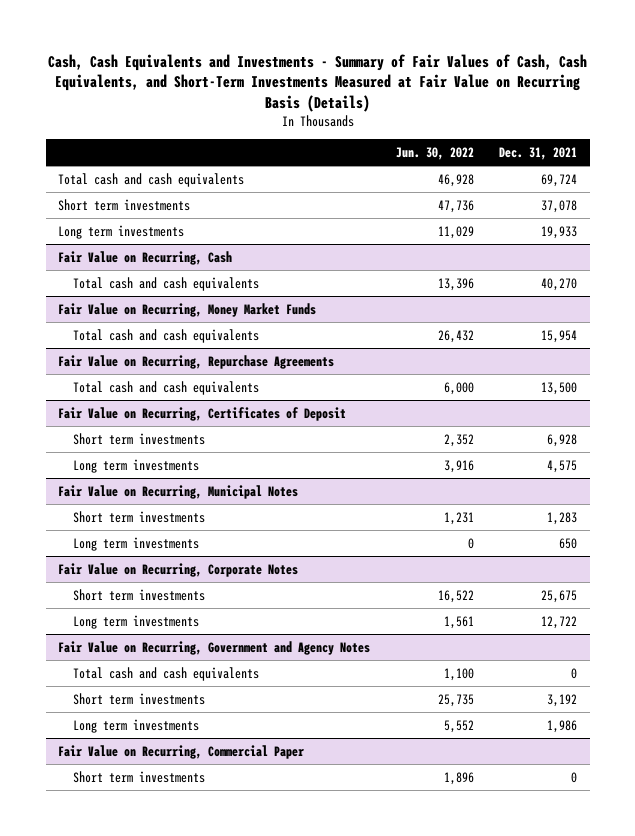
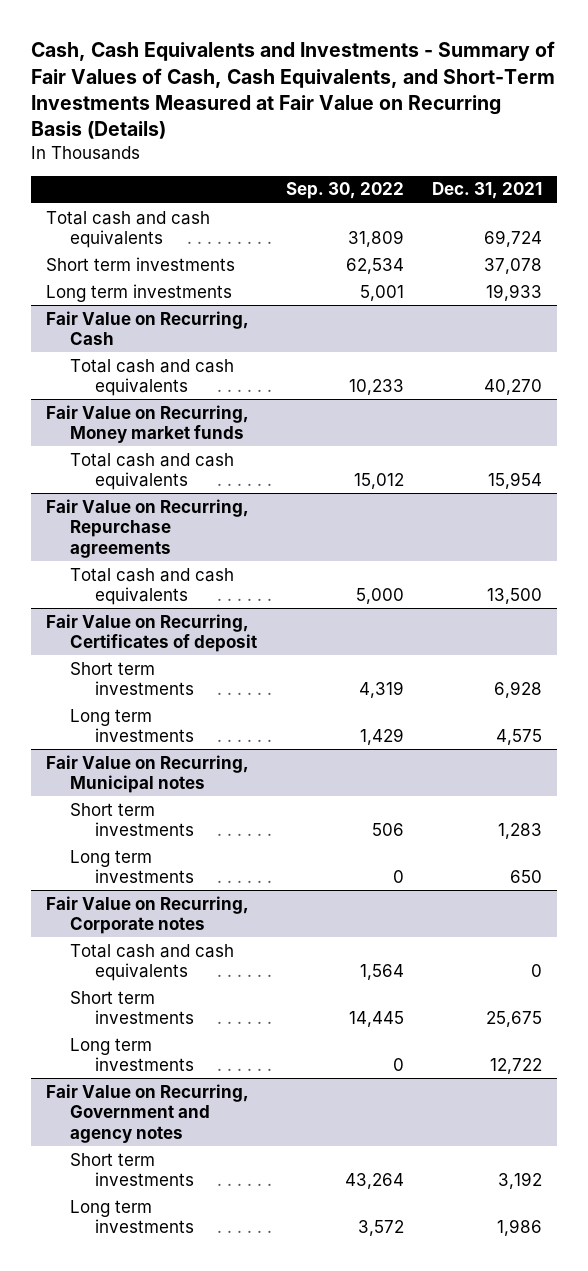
[395,146,474,160] Jun. 30, 2022 -> none
none -> [285,182,404,200] Sep. 30, 2022
[58,302,317,317] Fair Value on Recurring, Money Market Funds -> [45,404,249,444] Fair Value on Recurring, Money market funds
[58,354,335,369] Fair Value on Recurring, Repurchase Agreements -> [45,498,249,558] Fair Value on Recurring, Repurchase agreements
[58,406,347,421] Fair Value on Recurring, Certificates of Deposit -> [45,613,258,653] Fair Value on Recurring, Certificates of deposit
[58,484,299,499] Fair Value on Recurring, Municipal Notes -> [45,754,249,794] Fair Value on Recurring, Municipal notes
[58,562,299,577] Fair Value on Recurring, Corporate Notes -> [45,895,249,935] Fair Value on Recurring, Corporate notes
none -> [70,943,235,982] Total cash and cash equivalents
[72,666,259,681] Total cash and cash equivalents -> none
[58,640,371,655] Fair Value on Recurring, Government and Agency Notes -> [45,1083,249,1143] Fair Value on Recurring, Government and agency notes
[58,744,305,759] Fair Value on Recurring, Commercial Paper -> none
[72,770,205,783] Short term investments -> none

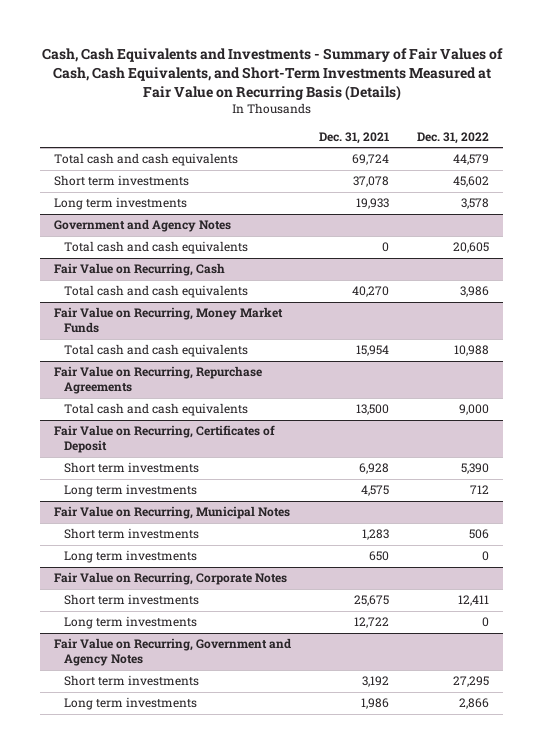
[285,182,404,200] Sep. 30, 2022 -> none
none -> [417,131,490,144] Dec. 31, 2022
none -> [54,219,232,233] Government and Agency Notes
none -> [63,241,248,255] Total cash and cash equivalents
[45,404,249,444] Fair Value on Recurring, Money market funds -> [54,307,284,334] Fair Value on Recurring, Money Market Funds
[45,498,249,558] Fair Value on Recurring, Repurchase agreements -> [54,366,263,395] Fair Value on Recurring, Repurchase Agreements
[45,613,258,653] Fair Value on Recurring, Certificates of deposit -> [54,425,276,454] Fair Value on Recurring, Certificates of Deposit
[45,754,249,794] Fair Value on Recurring, Municipal notes -> [54,506,291,520] Fair Value on Recurring, Municipal Notes
[70,943,235,982] Total cash and cash equivalents -> none
[45,895,249,935] Fair Value on Recurring, Corporate notes -> [54,572,288,586] Fair Value on Recurring, Corporate Notes
[45,1083,249,1143] Fair Value on Recurring, Government and agency notes -> [54,638,292,667] Fair Value on Recurring, Government and Agency Notes

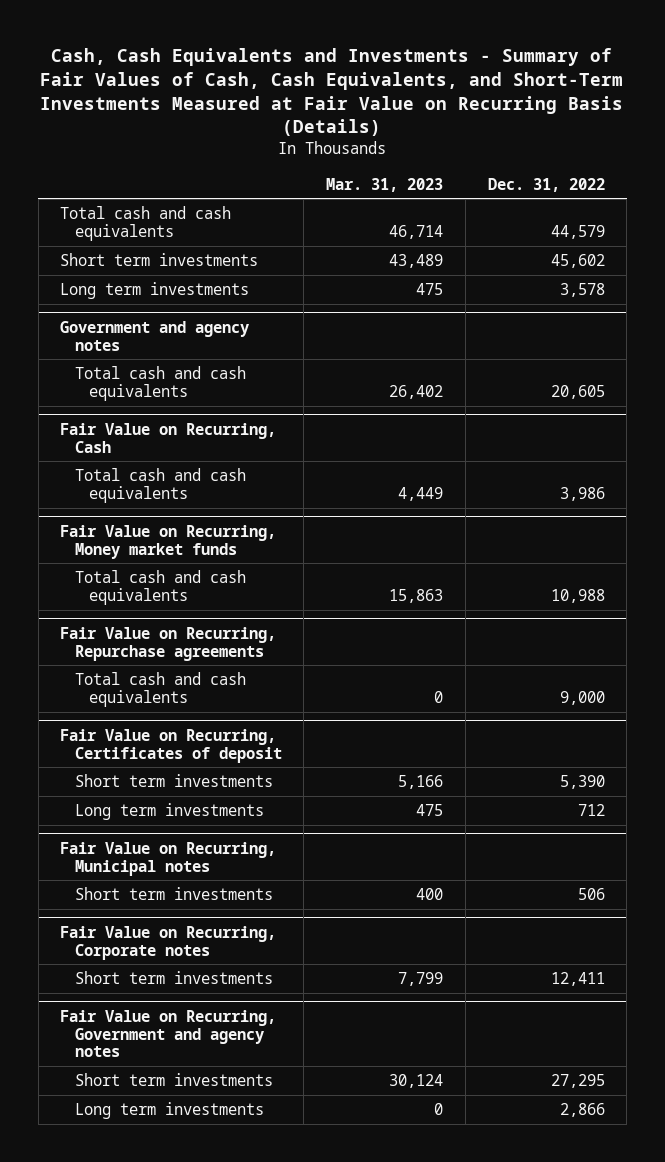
[319,131,390,144] Dec. 31, 2021 -> none
none -> [326,177,444,192] Mar. 31, 2023
[54,219,232,233] Government and Agency Notes -> [60,320,250,351] Government and agency notes
[54,307,284,334] Fair Value on Recurring, Money Market Funds -> [60,524,277,559] Fair Value on Recurring, Money market funds
[54,366,263,395] Fair Value on Recurring, Repurchase Agreements -> [60,626,277,661] Fair Value on Recurring, Repurchase agreements
[54,425,276,454] Fair Value on Recurring, Certificates of Deposit -> [60,728,282,763] Fair Value on Recurring, Certificates of deposit
[54,506,291,520] Fair Value on Recurring, Municipal Notes -> [60,841,277,876] Fair Value on Recurring, Municipal notes
[63,550,197,564] Long term investments -> none
[54,572,288,586] Fair Value on Recurring, Corporate Notes -> [60,925,277,960] Fair Value on Recurring, Corporate notes
[63,616,197,630] Long term investments -> none
[54,638,292,667] Fair Value on Recurring, Government and Agency Notes -> [60,1009,277,1058] Fair Value on Recurring, Government and agency notes

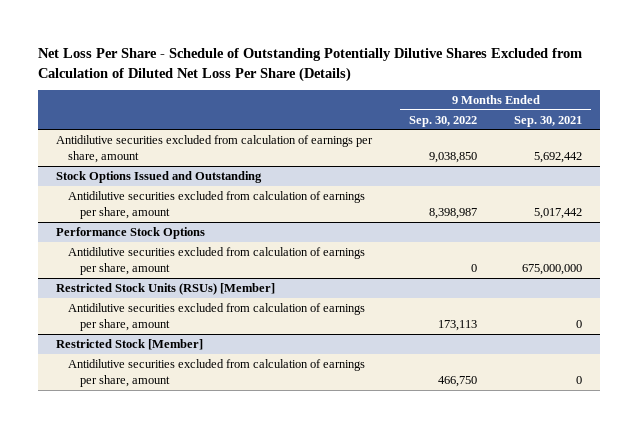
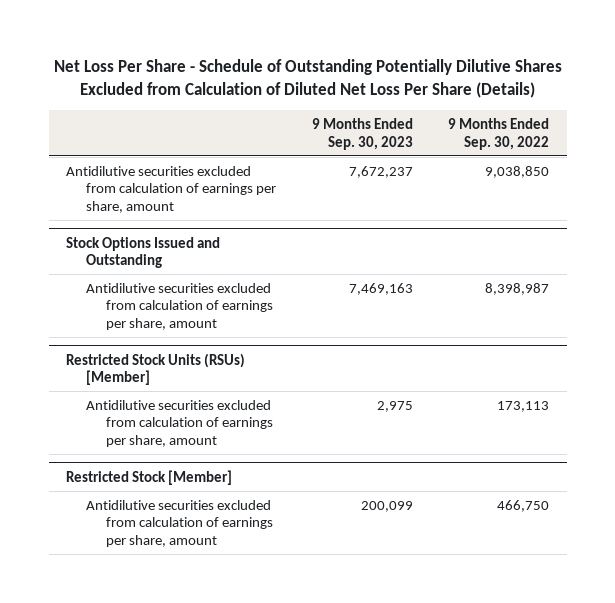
[513,115,582,127] Sep. 30, 2021 -> none
none -> [311,118,413,150] 9 Months Ended Sep. 30, 2023
[56,226,206,239] Performance Stock Options -> none
[68,246,366,276] Antidilutive securities excluded from calculation of earnings per share, amount -> none

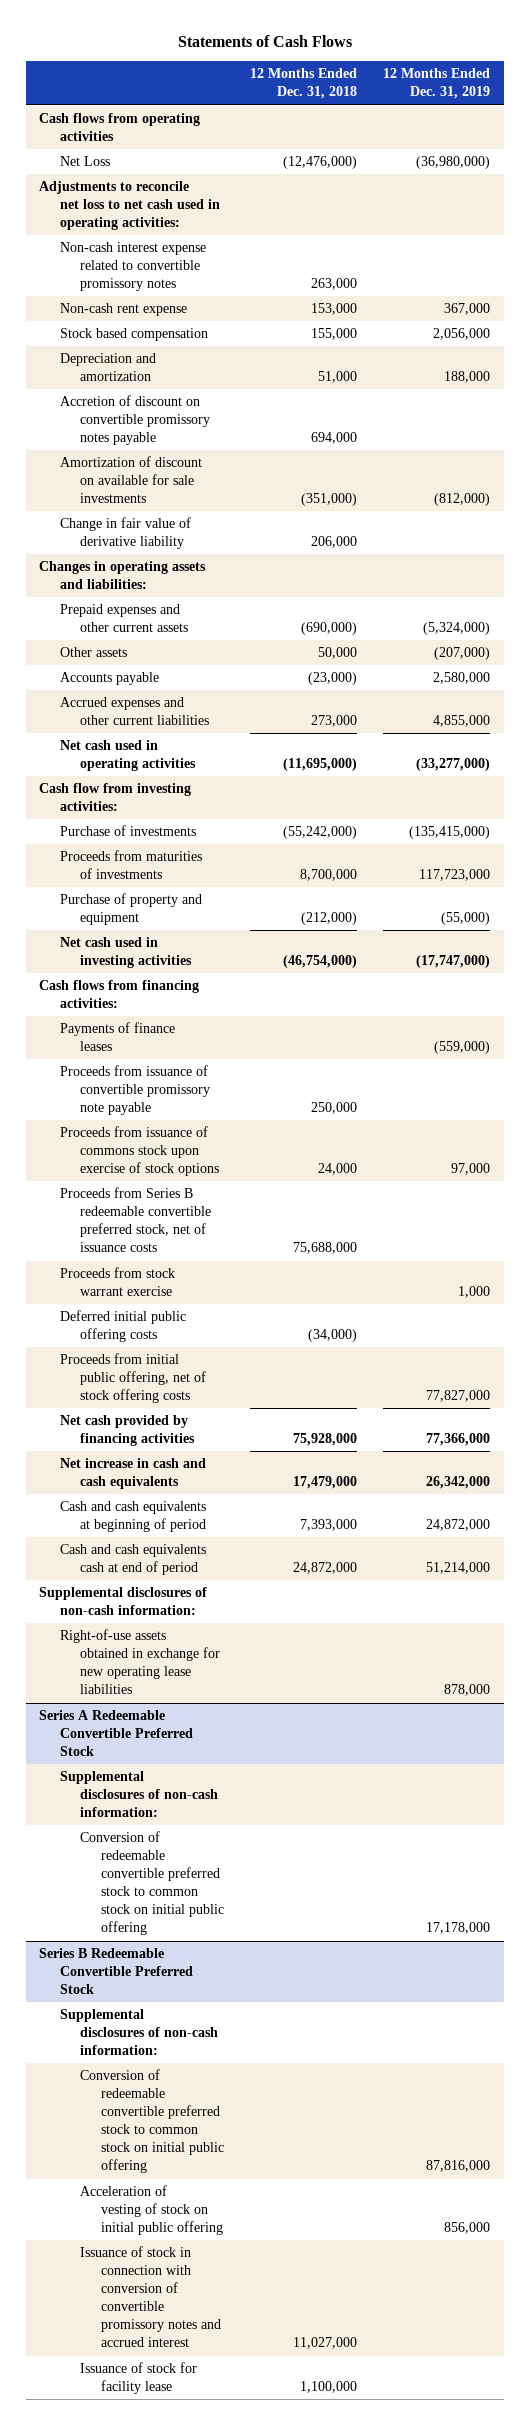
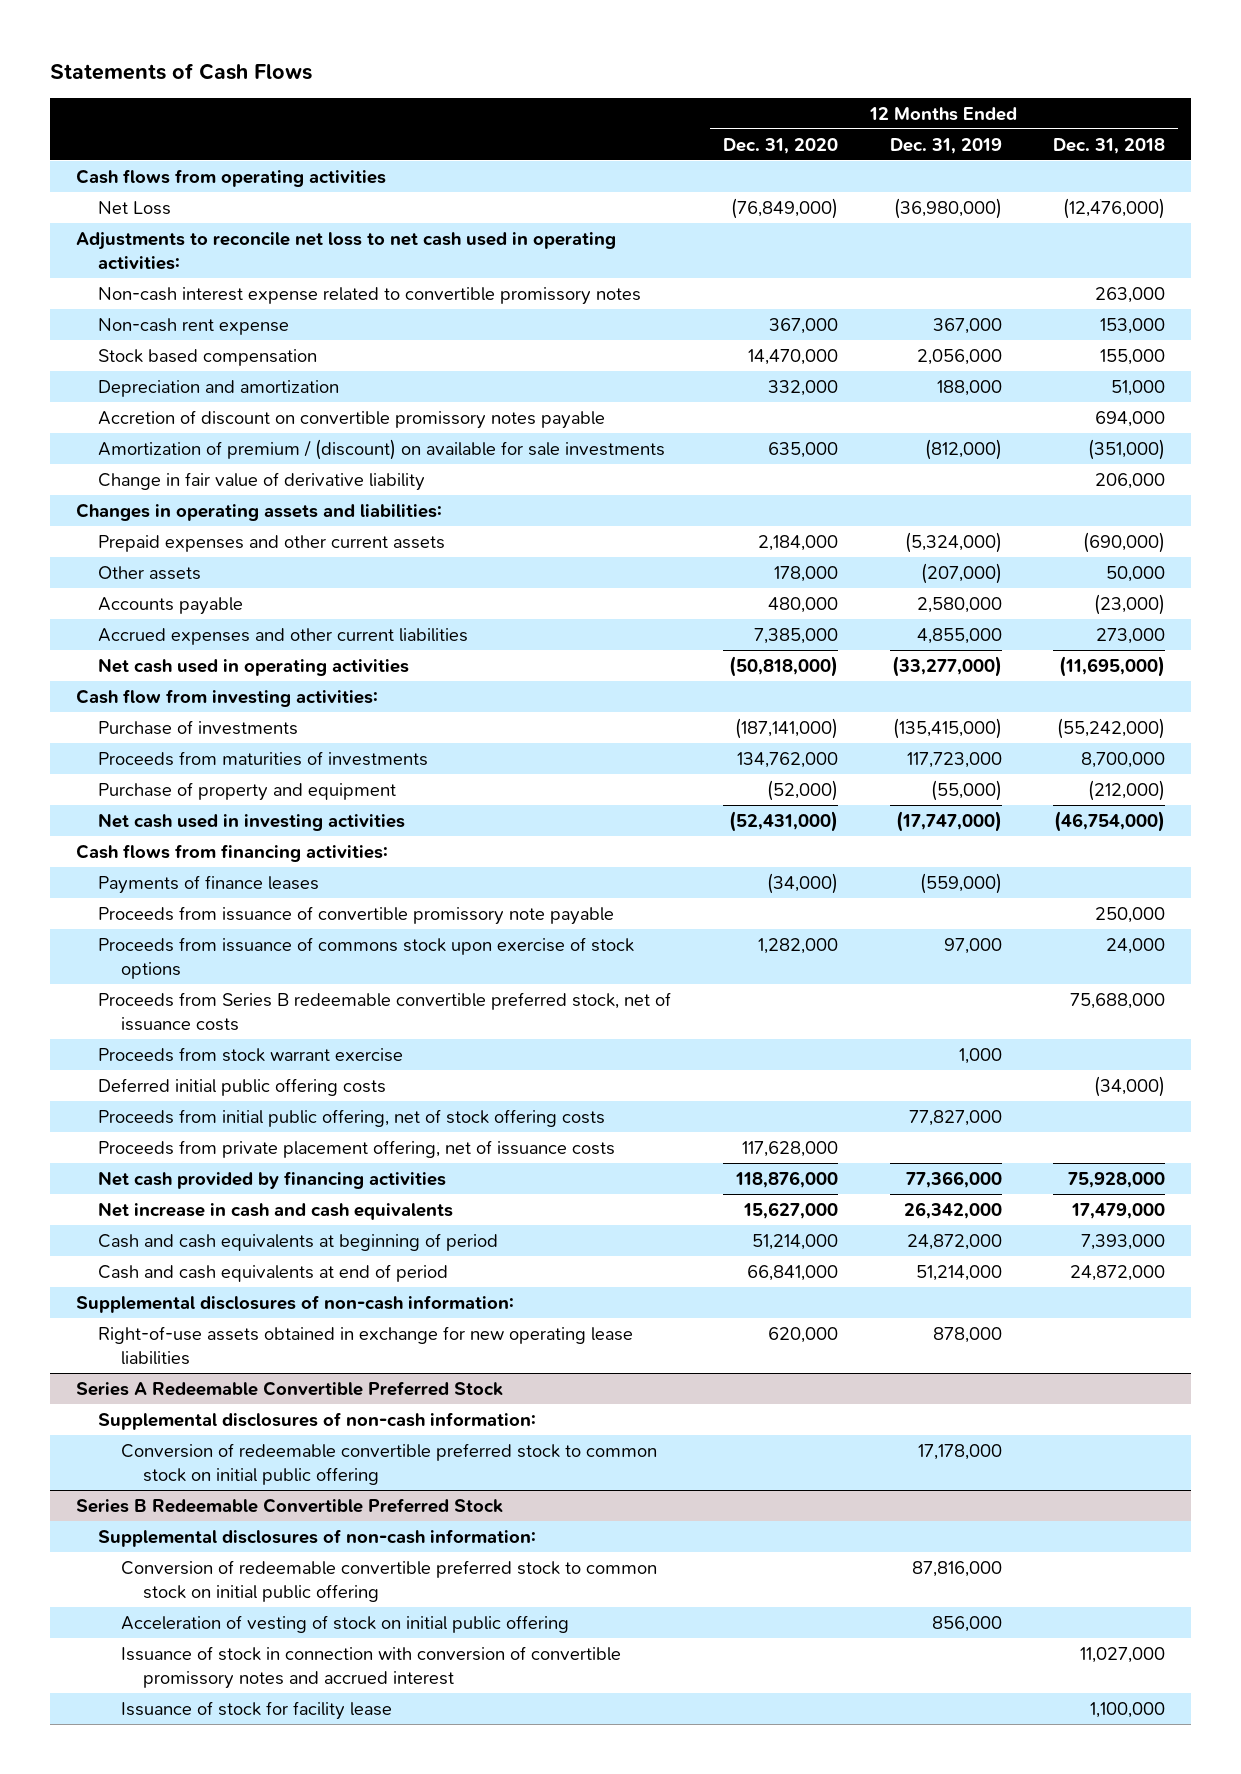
none -> [722,137,838,154] Dec. 31, 2020
[59,456,202,504] Amortization of discount on available for sale investments -> [98,438,666,460] Amortization of premium / (discount) on available for sale investments
none -> [98,1139,616,1158] Proceeds from private placement offering, net of issuance costs
[59,1544,206,1576] Cash and cash equivalents cash at end of period -> [98,1263,449,1282] Cash and cash equivalents at end of period

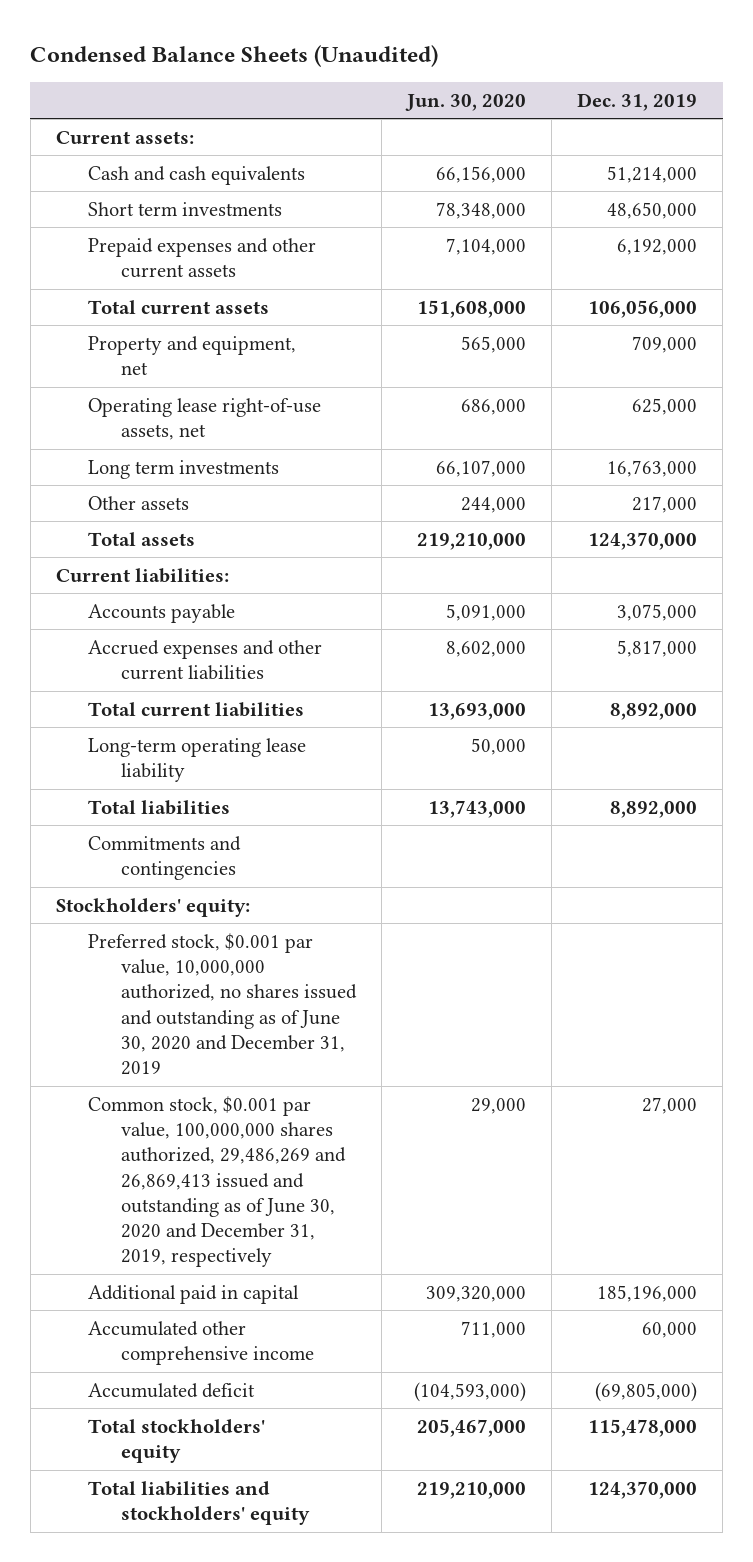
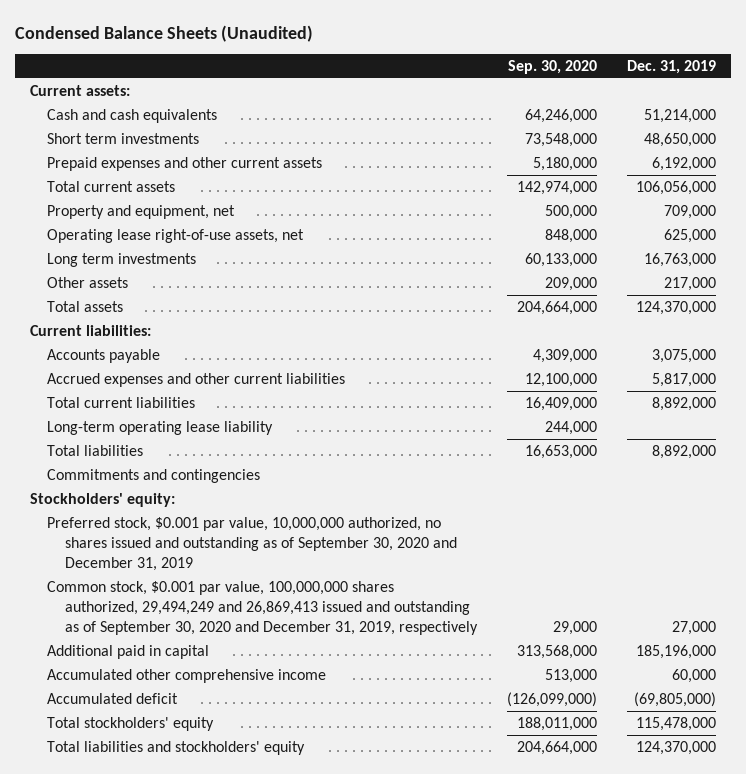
[404,93,526,111] Jun. 30, 2020 -> none
none -> [508,59,598,74] Sep. 30, 2020
[88,932,357,1076] Preferred stock, $0.001 par value, 10,000,000 authorized, no shares issued and outstanding as of June 30, 2020 and December 31, 2019 -> [47,516,458,571] Preferred stock, $0.001 par value, 10,000,000 authorized, no shares issued and outstanding as of September 30, 2020 and December 31, 2019
[88,1095,346,1268] Common stock, $0.001 par value, 100,000,000 shares authorized, 29,486,269 and 26,869,413 issued and outstanding as of June 30, 2020 and December 31, 2019, respectively -> [47,580,479,635] Common stock, $0.001 par value, 100,000,000 shares authorized, 29,494,249 and 26,869,413 issued and outstanding as of September 30, 2020 and December 31, 2019, respectively

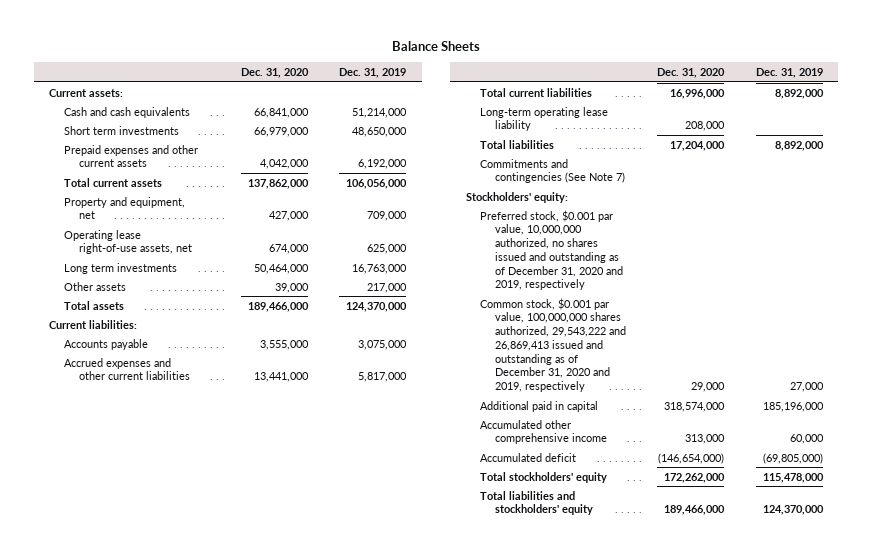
[14,24,313,42] Condensed Balance Sheets (Unaudited) -> [392,41,481,52] Balance Sheets
[508,59,598,74] Sep. 30, 2020 -> none
none -> [241,68,310,79] Dec. 31, 2020
[47,468,261,483] Commitments and contingencies -> [480,158,625,184] Commitments and contingencies (See Note 7)
[47,516,458,571] Preferred stock, $0.001 par value, 10,000,000 authorized, no shares issued and outstanding as of September 30, 2020 and December 31, 2019 -> [480,209,623,291] Preferred stock, $0.001 par value, 10,000,000 authorized, no shares issued and outstanding as of December 31, 2020 and 2019, respectively
[47,580,479,635] Common stock, $0.001 par value, 100,000,000 shares authorized, 29,494,249 and 26,869,413 issued and outstanding as of September 30, 2020 and December 31, 2019, respectively -> [480,297,626,393] Common stock, $0.001 par value, 100,000,000 shares authorized, 29,543,222 and 26,869,413 issued and outstanding as of December 31, 2020 and 2019, respectively

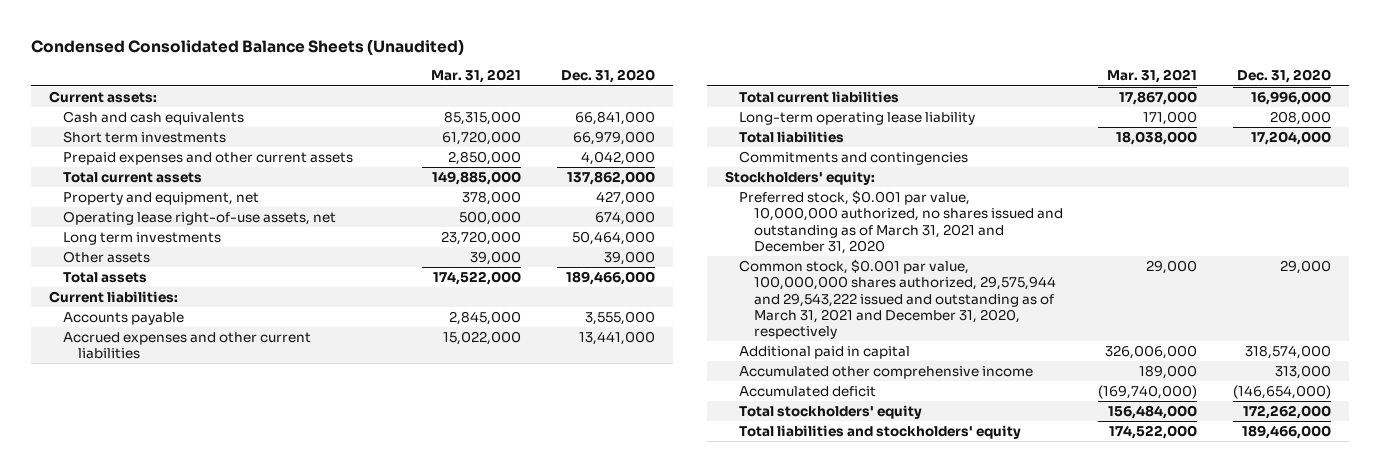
[392,41,481,52] Balance Sheets -> [30,38,464,55] Condensed Consolidated Balance Sheets (Unaudited)
[339,68,407,79] Dec. 31, 2019 -> none
none -> [431,69,522,84] Mar. 31, 2021
[480,158,625,184] Commitments and contingencies (See Note 7) -> [739,150,969,165] Commitments and contingencies
[480,209,623,291] Preferred stock, $0.001 par value, 10,000,000 authorized, no shares issued and outstanding as of December 31, 2020 and 2019, respectively -> [739,189,1063,254] Preferred stock, $0.001 par value, 10,000,000 authorized, no shares issued and outstanding as of March 31, 2021 and December 31, 2020
[480,297,626,393] Common stock, $0.001 par value, 100,000,000 shares authorized, 29,543,222 and 26,869,413 issued and outstanding as of December 31, 2020 and 2019, respectively -> [739,258,1056,340] Common stock, $0.001 par value, 100,000,000 shares authorized, 29,575,944 and 29,543,222 issued and outstanding as of March 31, 2021 and December 31, 2020, respectively

